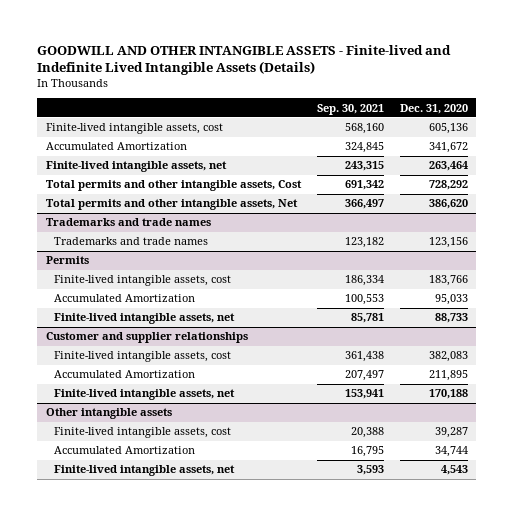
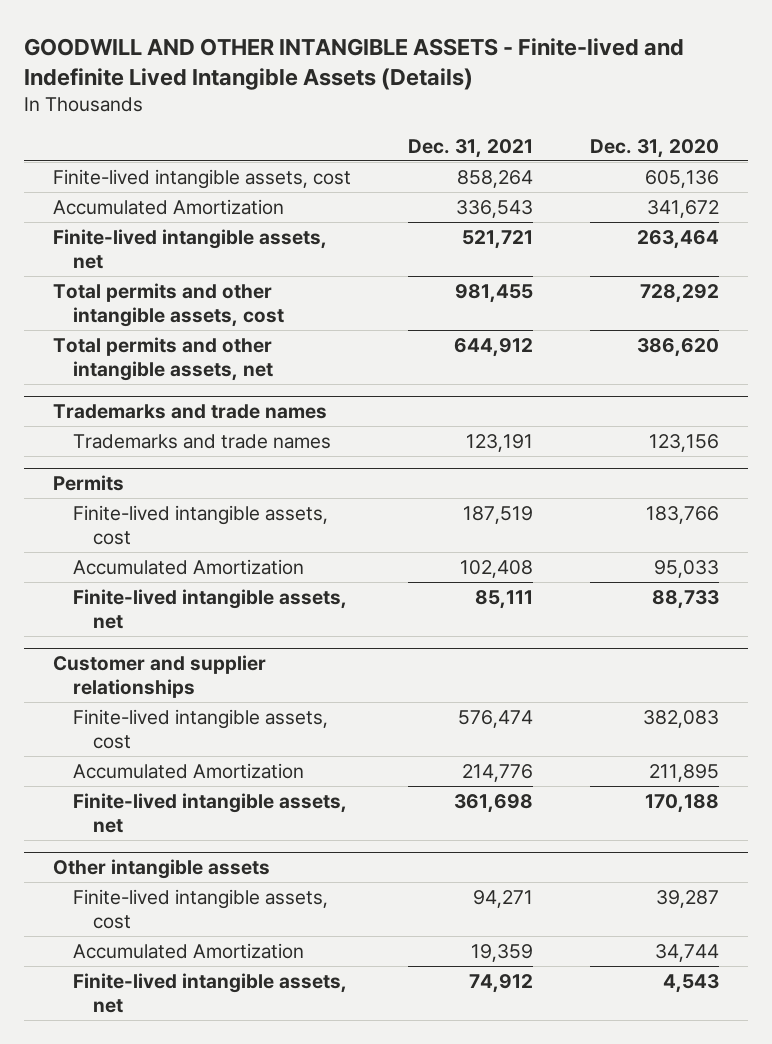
[316,103,384,115] Sep. 30, 2021 -> none
none -> [407,138,533,158] Dec. 31, 2021
[45,180,302,192] Total permits and other intangible assets, Cost -> [52,282,284,328] Total permits and other intangible assets, cost
[45,199,298,211] Total permits and other intangible assets, Net -> [52,336,273,382] Total permits and other intangible assets, net

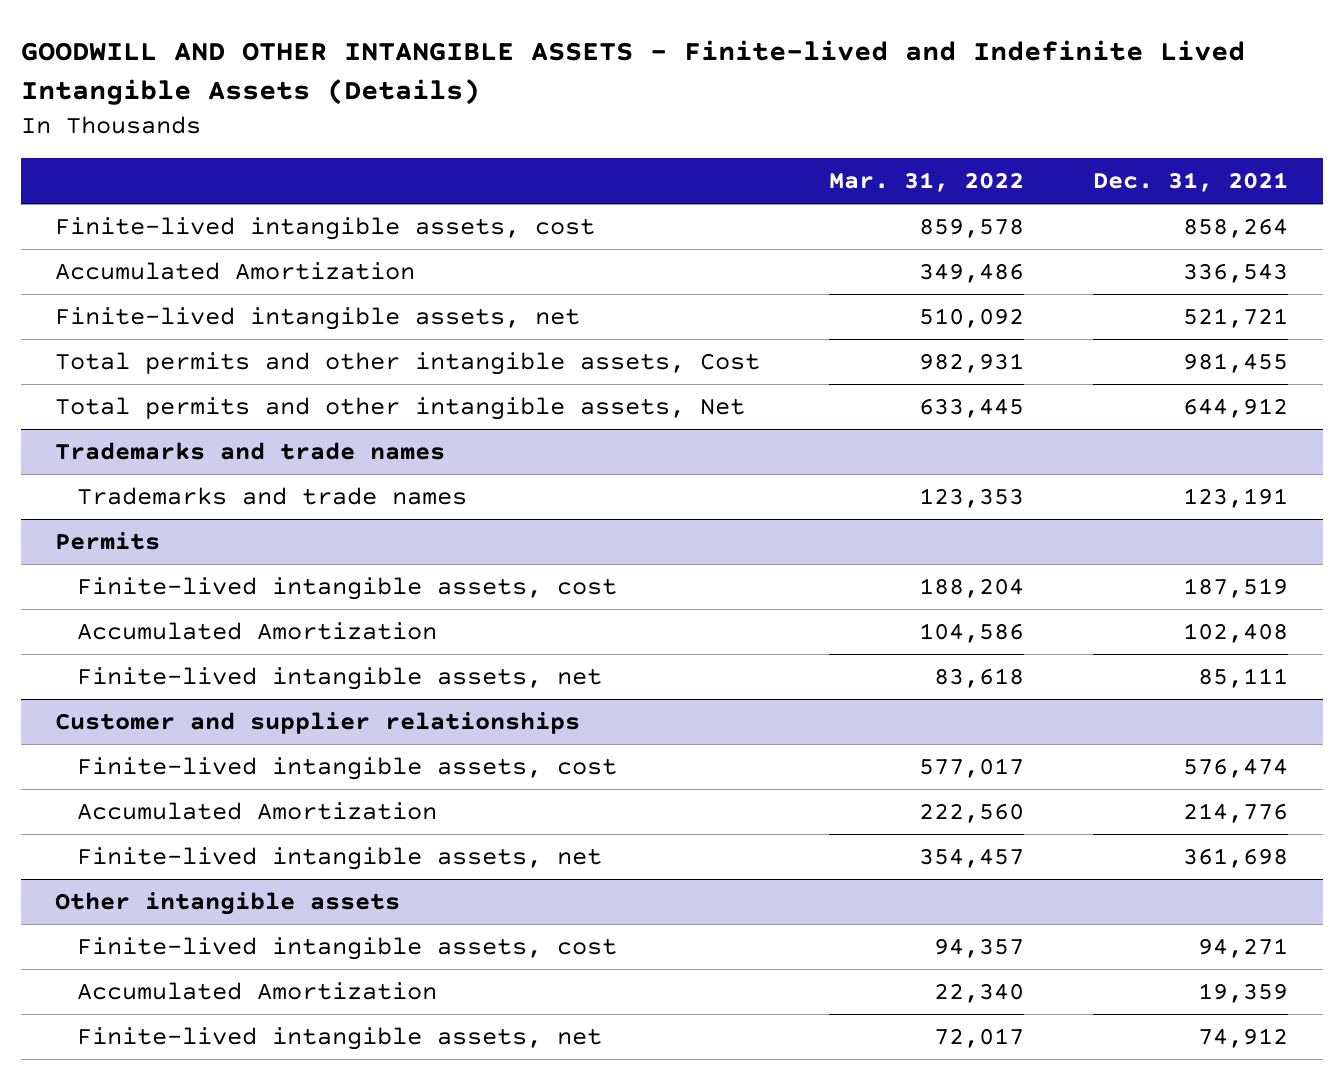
[590,138,720,158] Dec. 31, 2020 -> none
none -> [829,172,1025,193] Mar. 31, 2022
[52,282,284,328] Total permits and other intangible assets, cost -> [55,351,761,375] Total permits and other intangible assets, Cost
[52,336,273,382] Total permits and other intangible assets, net -> [55,396,746,420] Total permits and other intangible assets, Net

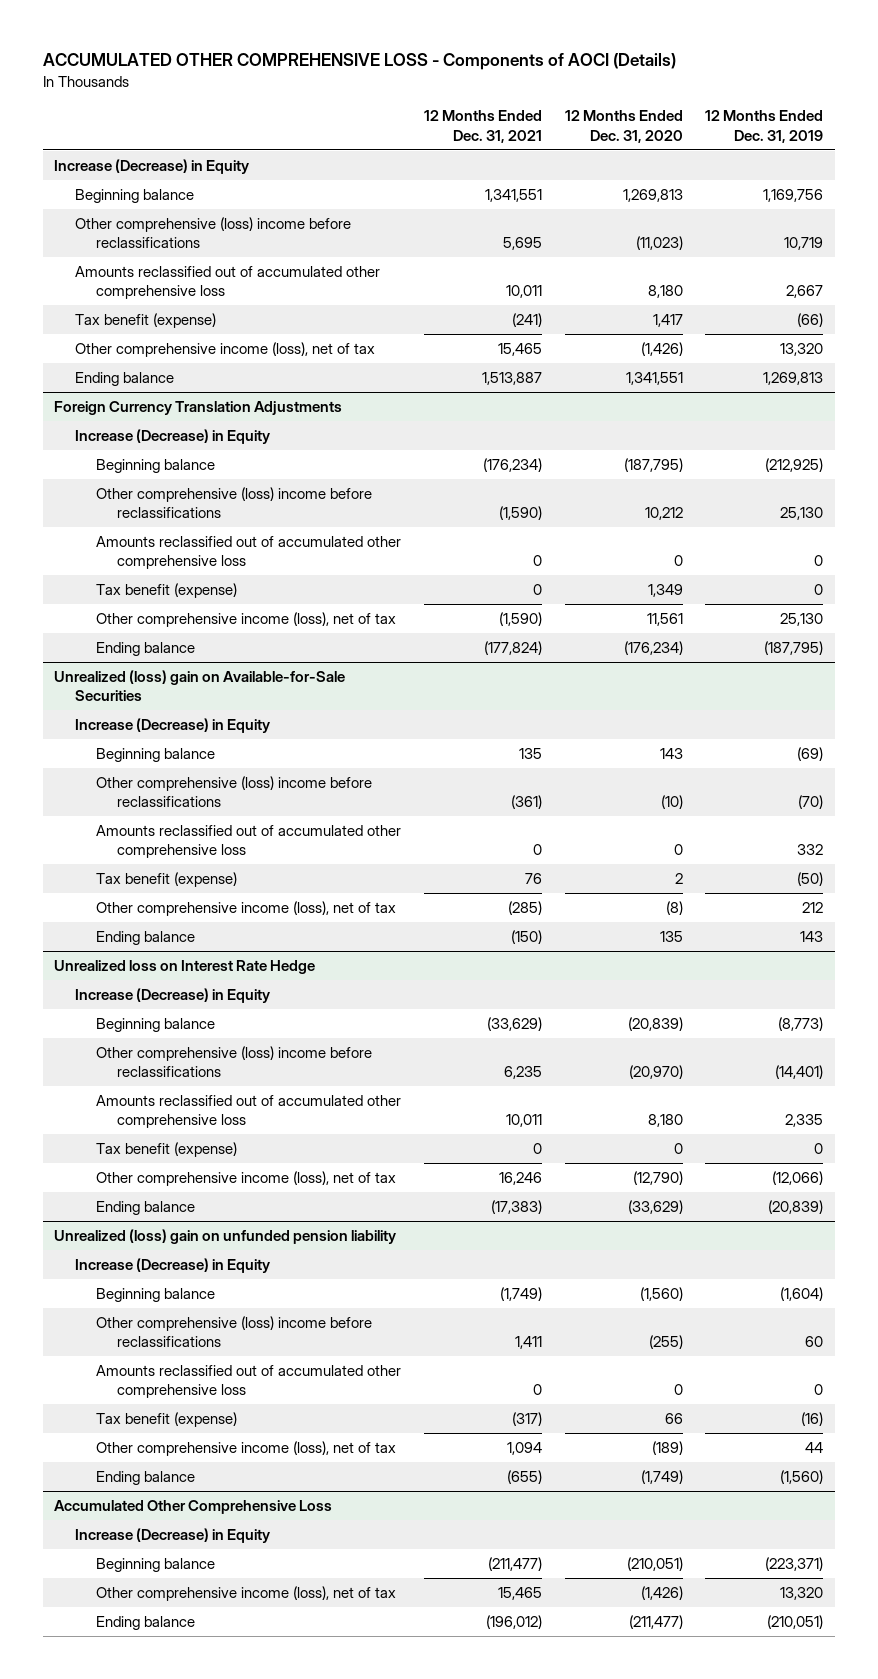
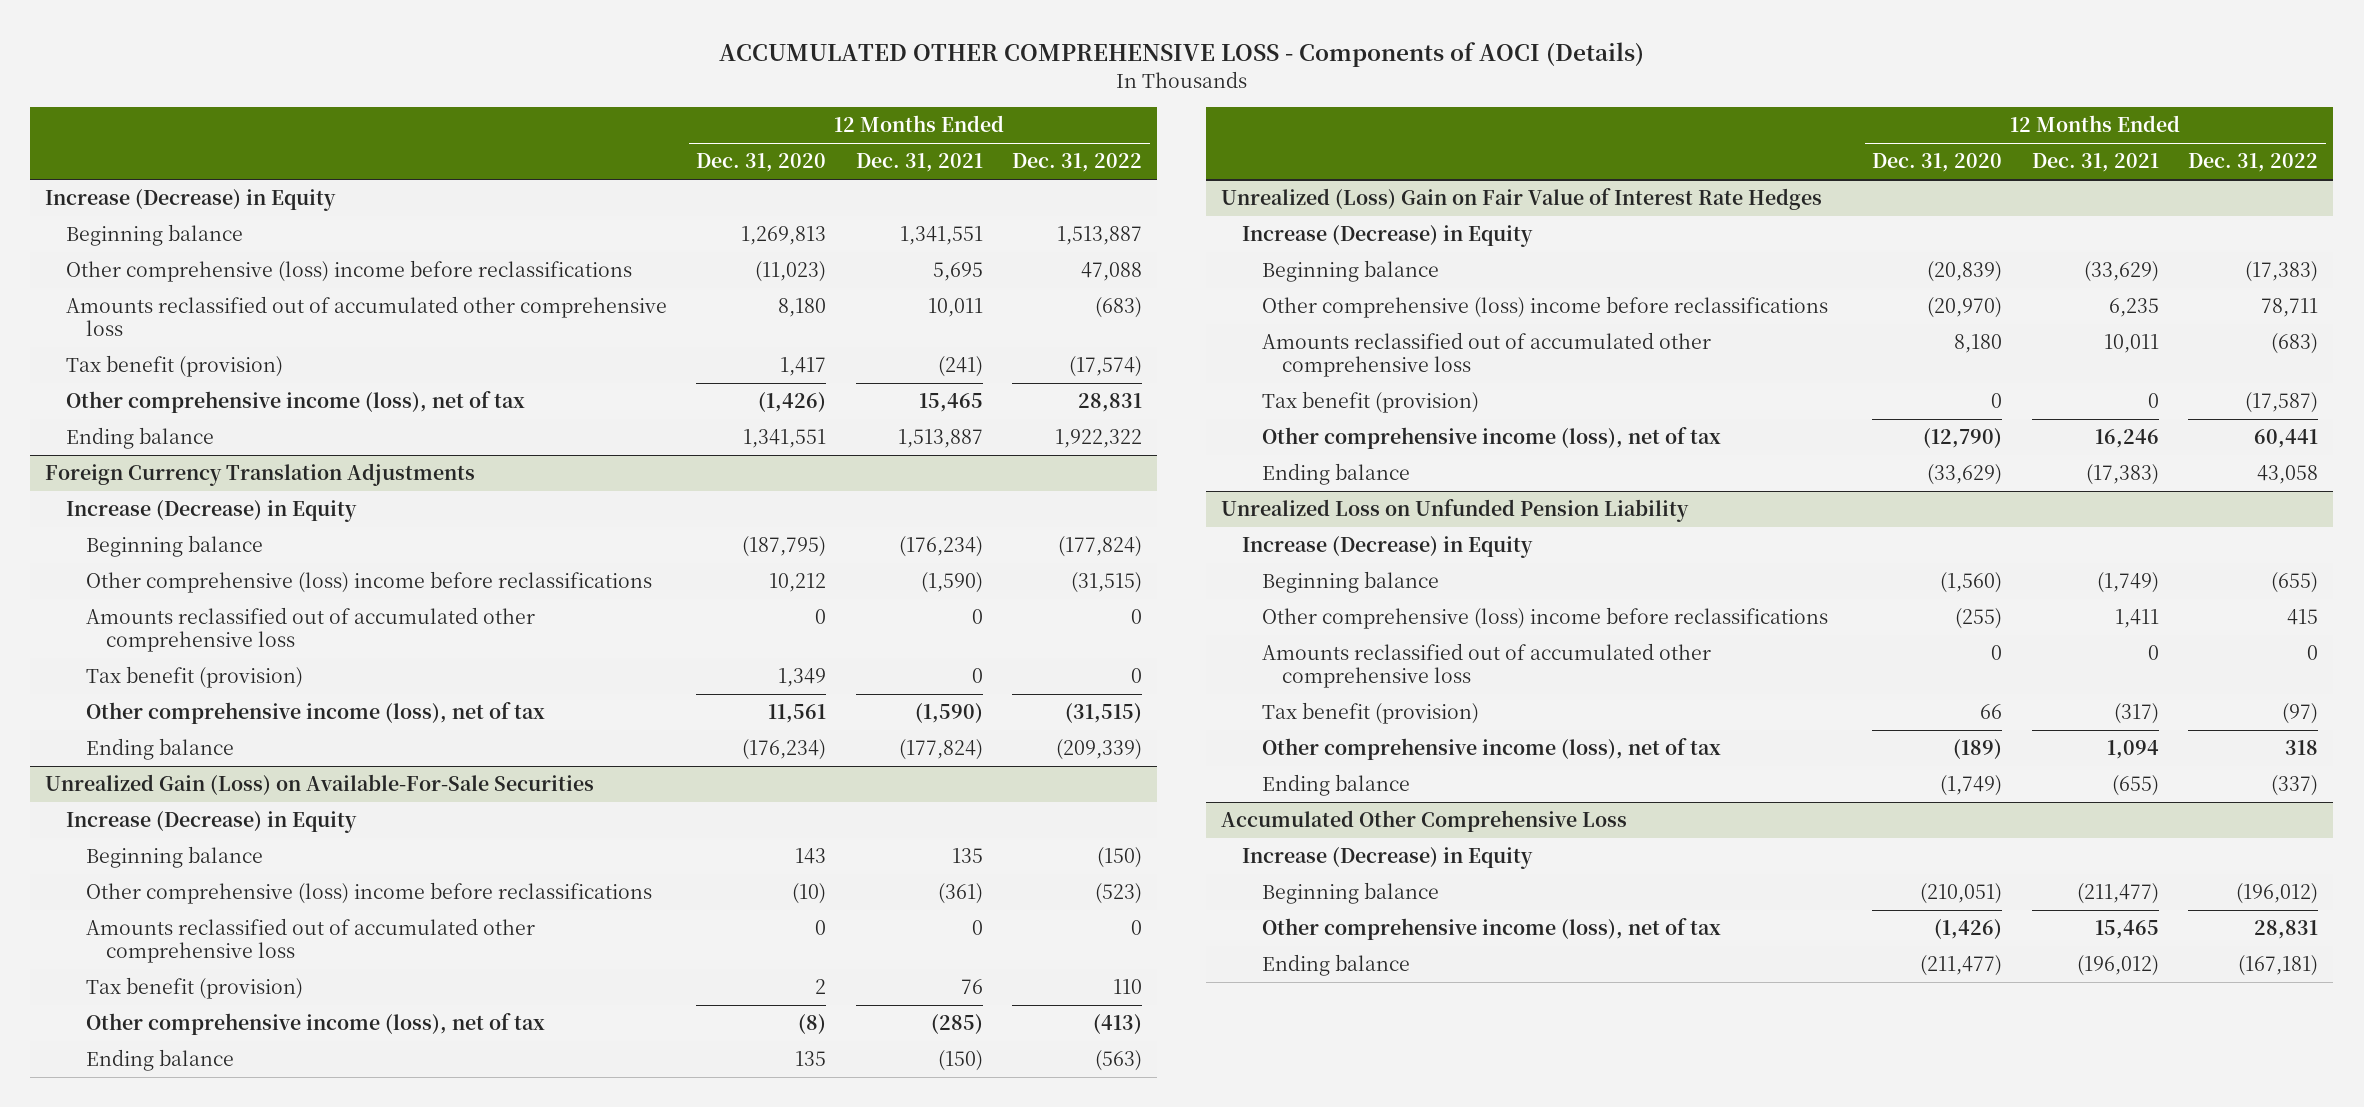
[705,110,824,143] 12 Months Ended Dec. 31, 2019 -> none
none -> [1012,153,1143,173] Dec. 31, 2022
[75,312,217,328] Tax benefit (expense) -> [65,355,283,378] Tax benefit (provision)
[96,582,238,598] Tax benefit (expense) -> [85,666,303,689] Tax benefit (provision)
[54,669,346,702] Unrealized (loss) gain on Available-for-Sale Securities -> [45,774,595,796] Unrealized Gain (Loss) on Available-For-Sale Securities
[96,871,238,887] Tax benefit (expense) -> [85,977,303,1000] Tax benefit (provision)
[54,959,316,974] Unrealized loss on Interest Rate Hedge -> [1221,188,1823,211] Unrealized (Loss) Gain on Fair Value of Interest Rate Hedges
[96,1141,238,1157] Tax benefit (expense) -> [1261,391,1479,414] Tax benefit (provision)
[54,1228,397,1244] Unrealized (loss) gain on unfunded pension liability -> [1221,499,1690,523] Unrealized Loss on Unfunded Pension Liability
[96,1411,238,1427] Tax benefit (expense) -> [1261,702,1479,725] Tax benefit (provision)

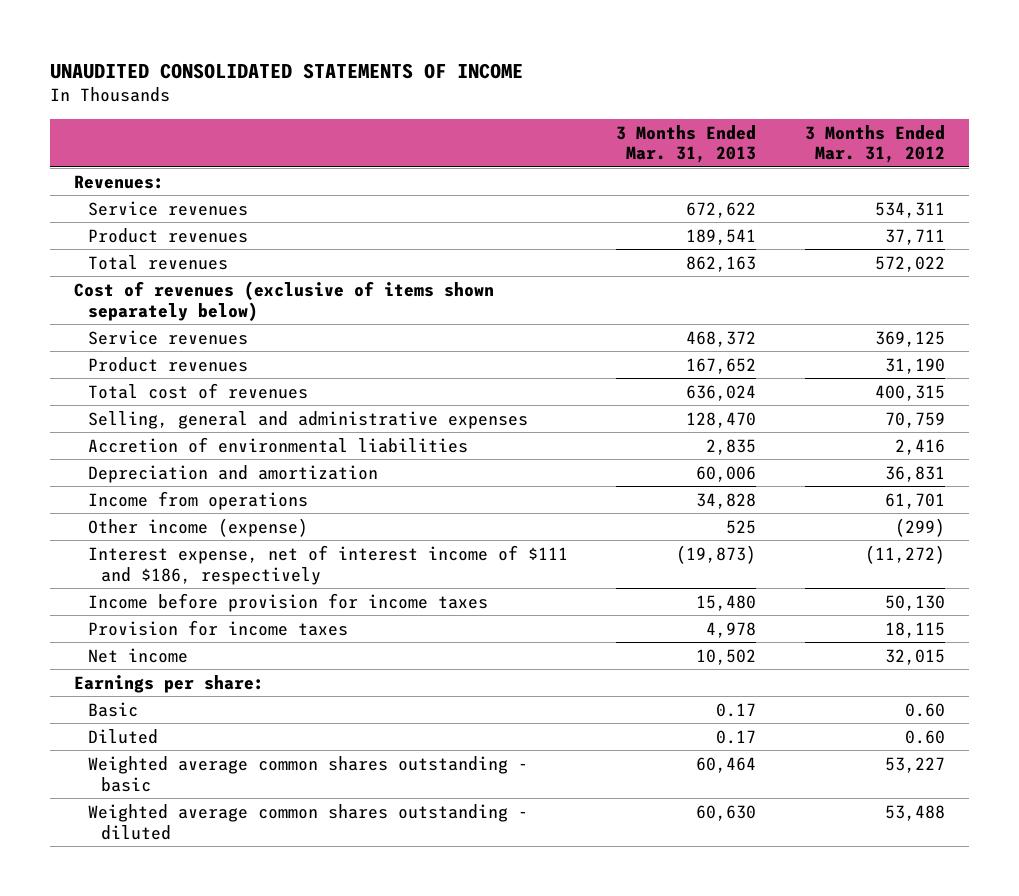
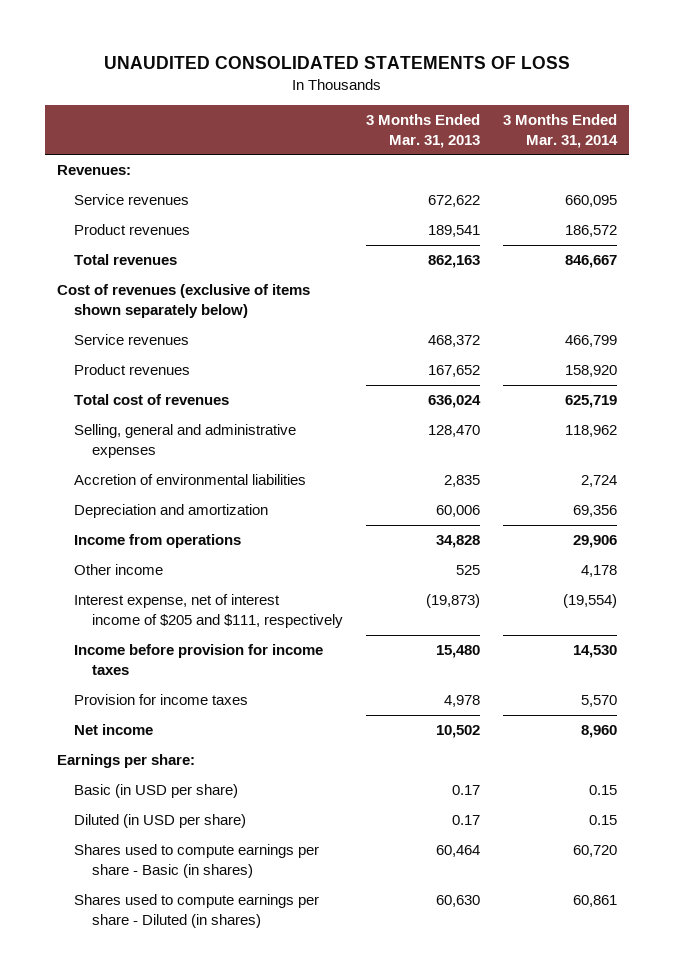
[50,62,524,79] UNAUDITED CONSOLIDATED STATEMENTS OF INCOME -> [104,56,571,70] UNAUDITED CONSOLIDATED STATEMENTS OF LOSS
[804,124,945,164] 3 Months Ended Mar. 31, 2012 -> none
none -> [503,113,619,148] 3 Months Ended Mar. 31, 2014
[87,517,308,537] Other income (expense) -> [74,564,164,576] Other income
[87,544,568,585] Interest expense, net of interest income of $111 and $186, respectively -> [74,594,343,628] Interest expense, net of interest income of $205 and $111, respectively
[87,701,138,717] Basic -> [74,784,239,799] Basic (in USD per share)
[87,728,158,744] Diluted -> [74,814,247,829] Diluted (in USD per share)
[87,755,528,792] Weighted average common shares outstanding - basic -> [74,844,320,878] Shares used to compute earnings per share - Basic (in shares)
[87,803,528,840] Weighted average common shares outstanding - diluted -> [74,894,320,928] Shares used to compute earnings per share - Diluted (in shares)

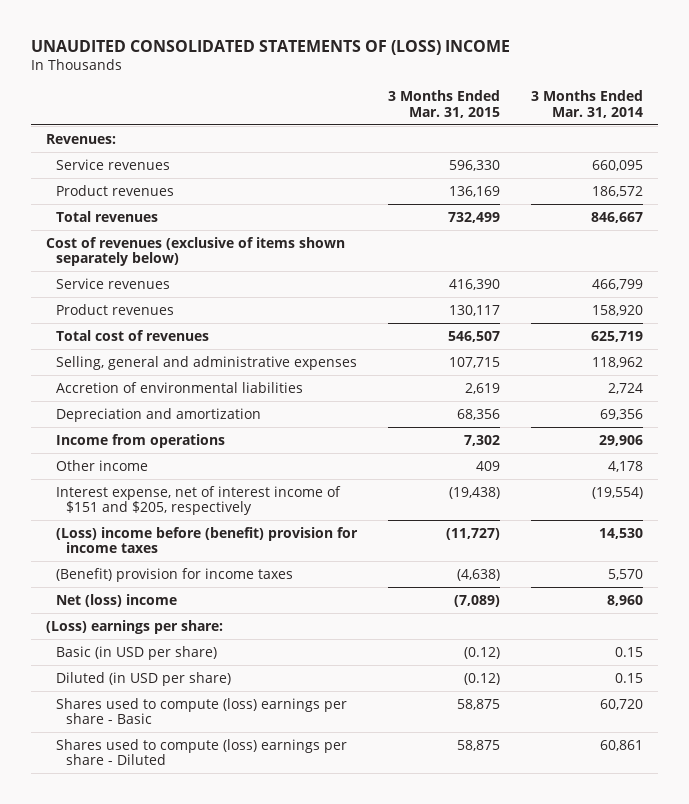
[104,56,571,70] UNAUDITED CONSOLIDATED STATEMENTS OF LOSS -> [31,39,511,55] UNAUDITED CONSOLIDATED STATEMENTS OF (LOSS) INCOME
[366,113,481,148] 3 Months Ended Mar. 31, 2013 -> none
none -> [387,90,500,118] 3 Months Ended Mar. 31, 2015
[74,594,343,628] Interest expense, net of interest income of $205 and $111, respectively -> [56,485,342,516] Interest expense, net of interest income of $151 and $205, respectively
[74,644,324,675] Income before provision for income taxes -> [56,526,359,554] (Loss) income before (benefit) provision for income taxes
[74,694,249,706] Provision for income taxes -> [56,567,294,582] (Benefit) provision for income taxes
[74,724,154,736] Net income -> [56,593,178,607] Net (loss) income
[57,754,196,769] Earnings per share: -> [46,619,224,634] (Loss) earnings per share:
[74,844,320,878] Shares used to compute earnings per share - Basic (in shares) -> [56,697,348,725] Shares used to compute (loss) earnings per share - Basic
[74,894,320,928] Shares used to compute earnings per share - Diluted (in shares) -> [56,738,348,766] Shares used to compute (loss) earnings per share - Diluted

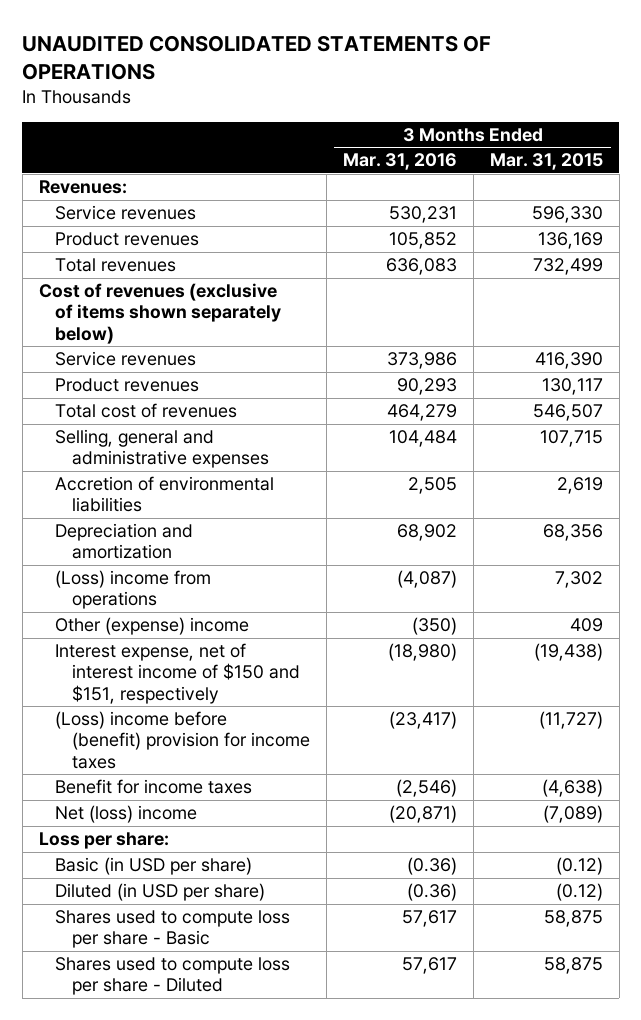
[31,39,511,55] UNAUDITED CONSOLIDATED STATEMENTS OF (LOSS) INCOME -> [22,34,492,80] UNAUDITED CONSOLIDATED STATEMENTS OF OPERATIONS
[530,90,643,118] 3 Months Ended Mar. 31, 2014 -> none
none -> [342,153,457,171] Mar. 31, 2016
[56,433,226,448] Income from operations -> [55,570,212,610] (Loss) income from operations
[56,459,149,471] Other income -> [55,617,250,636] Other (expense) income
[56,485,342,516] Interest expense, net of interest income of $151 and $205, respectively -> [55,643,300,704] Interest expense, net of interest income of $150 and $151, respectively
[56,567,294,582] (Benefit) provision for income taxes -> [55,779,253,795] Benefit for income taxes
[46,619,224,634] (Loss) earnings per share: -> [38,832,169,850] Loss per share:
[56,697,348,725] Shares used to compute (loss) earnings per share - Basic -> [55,910,291,949] Shares used to compute loss per share - Basic
[56,738,348,766] Shares used to compute (loss) earnings per share - Diluted -> [55,957,291,996] Shares used to compute loss per share - Diluted

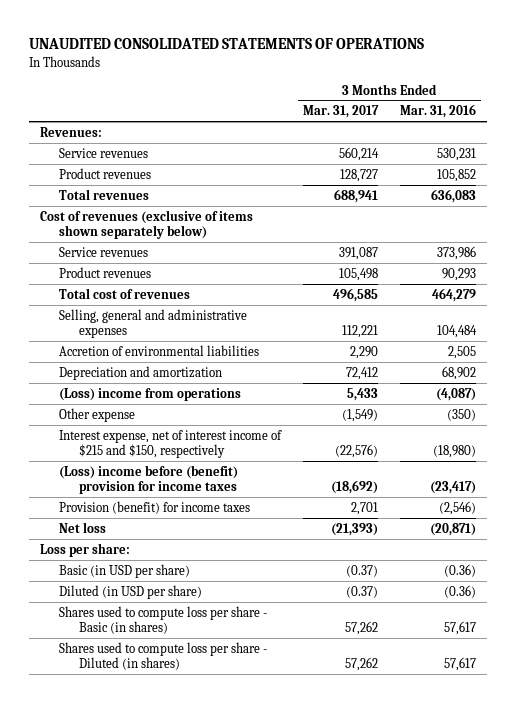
[489,153,603,171] Mar. 31, 2015 -> none
none -> [303,105,380,119] Mar. 31, 2017
[55,617,250,636] Other (expense) income -> [59,407,136,422] Other expense
[55,643,300,704] Interest expense, net of interest income of $150 and $151, respectively -> [59,429,283,459] Interest expense, net of interest income of $215 and $150, respectively
[55,779,253,795] Benefit for income taxes -> [59,500,251,514] Provision (benefit) for income taxes
[55,805,198,824] Net (loss) income -> [59,521,107,533] Net loss
[55,910,291,949] Shares used to compute loss per share - Basic -> [59,605,268,635] Shares used to compute loss per share - Basic (in shares)
[55,957,291,996] Shares used to compute loss per share - Diluted -> [59,641,268,671] Shares used to compute loss per share - Diluted (in shares)

